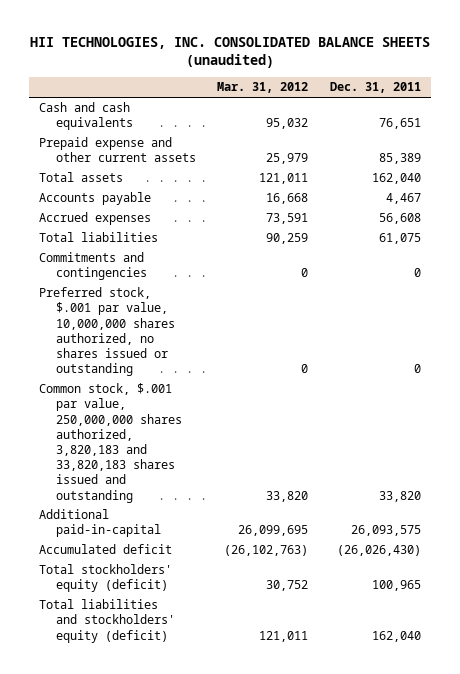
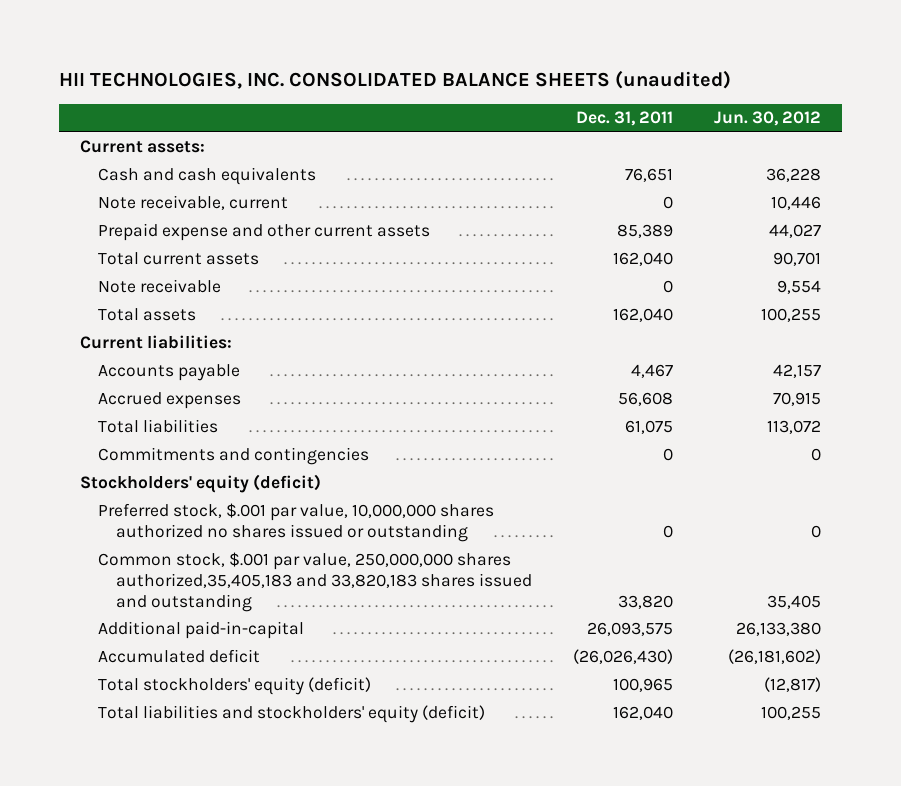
[217,82,309,94] Mar. 31, 2012 -> none
none -> [714,111,822,127] Jun. 30, 2012
none -> [79,140,205,154] Current assets:
none -> [97,195,288,211] Note receivable, current
none -> [97,252,259,266] Total current assets
none -> [97,279,221,294] Note receivable
none -> [79,335,232,350] Current liabilities:
none -> [79,474,321,494] Stockholders' equity (deficit)
[39,287,175,377] Preferred stock, $.001 par value, 10,000,000 shares authorized, no shares issued or outstanding -> [97,503,494,543] Preferred stock, $.001 par value, 10,000,000 shares authorized no shares issued or outstanding
[39,383,182,503] Common stock, $.001 par value, 250,000,000 shares authorized, 3,820,183 and 33,820,183 shares issued and outstanding -> [97,552,532,612] Common stock, $.001 par value, 250,000,000 shares authorized,35,405,183 and 33,820,183 shares issued and outstanding

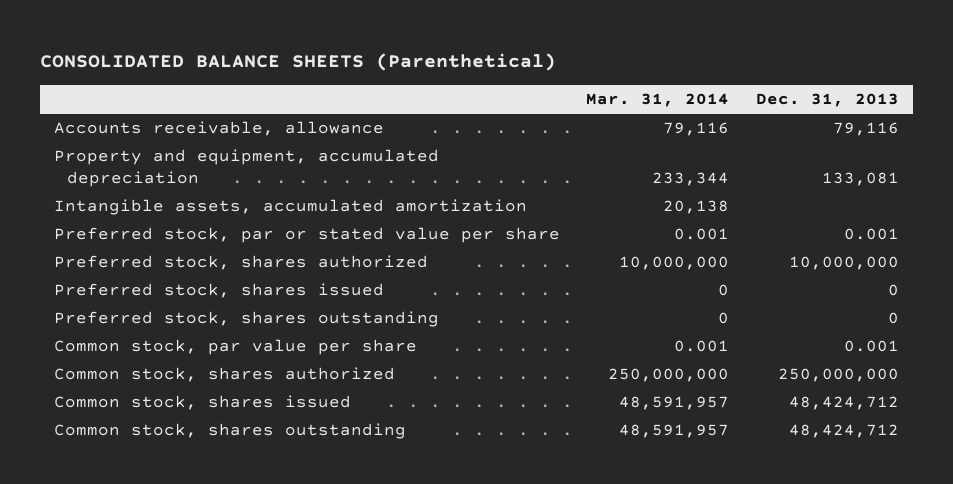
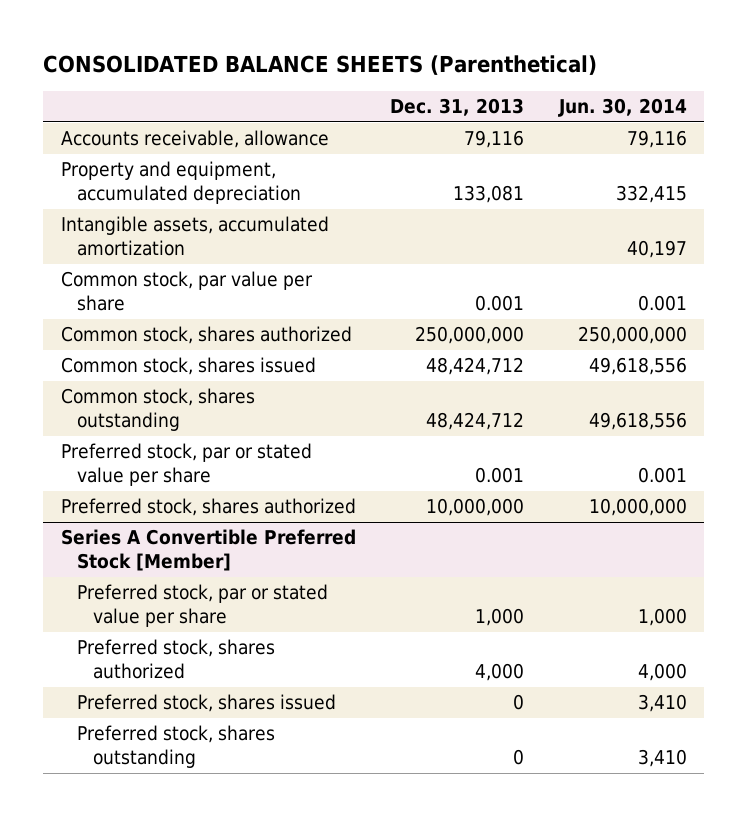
[586,93,730,108] Mar. 31, 2014 -> none
none -> [558,98,688,118] Jun. 30, 2014
[53,283,384,299] Preferred stock, shares issued -> none
[53,311,439,328] Preferred stock, shares outstanding -> none
[53,227,560,244] Preferred stock, par or stated value per share -> [60,443,312,487] Preferred stock, par or stated value per share
[53,255,428,271] Preferred stock, shares authorized -> [60,498,356,517] Preferred stock, shares authorized
none -> [60,529,356,572] Series A Convertible Preferred Stock [Member]
none -> [77,584,329,628] Preferred stock, par or stated value per share
none -> [77,639,276,680] Preferred stock, shares authorized
none -> [77,694,337,713] Preferred stock, shares issued
none -> [77,725,276,769] Preferred stock, shares outstanding

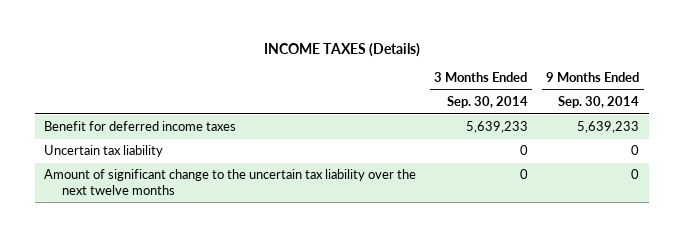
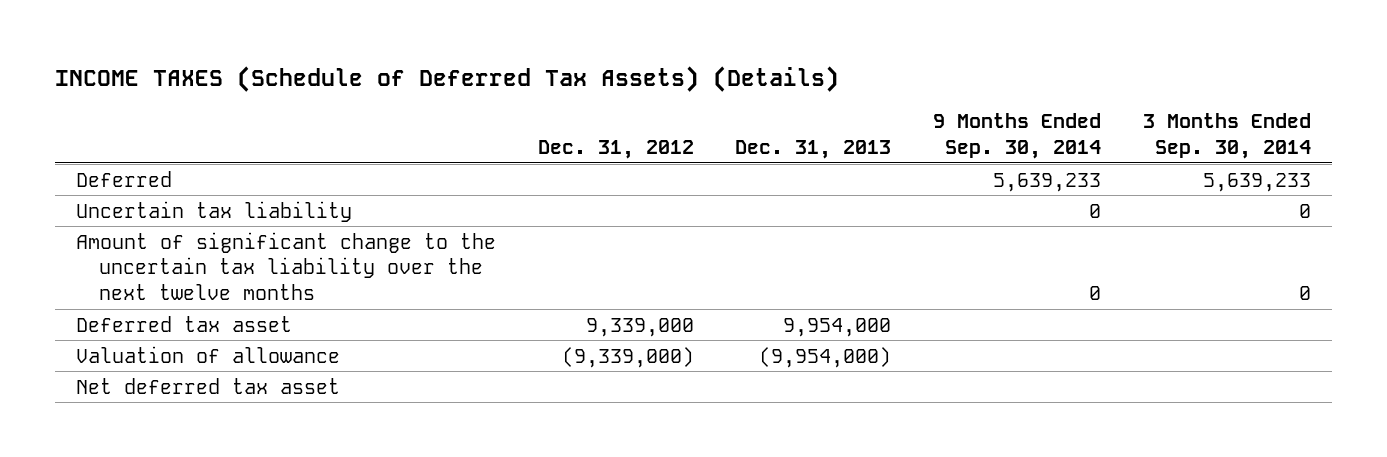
[263,42,420,57] INCOME TAXES (Details) -> [55,65,840,92] INCOME TAXES (Schedule of Deferred Tax Assets) (Details)
none -> [537,140,694,160] Dec. 31, 2012
none -> [735,140,892,160] Dec. 31, 2013
[43,121,236,132] Benefit for deferred income taxes -> [75,170,172,187] Deferred
none -> [75,315,292,332] Deferred tax asset
none -> [75,345,340,363] Valuation of allowance
none -> [75,377,340,394] Net deferred tax asset

